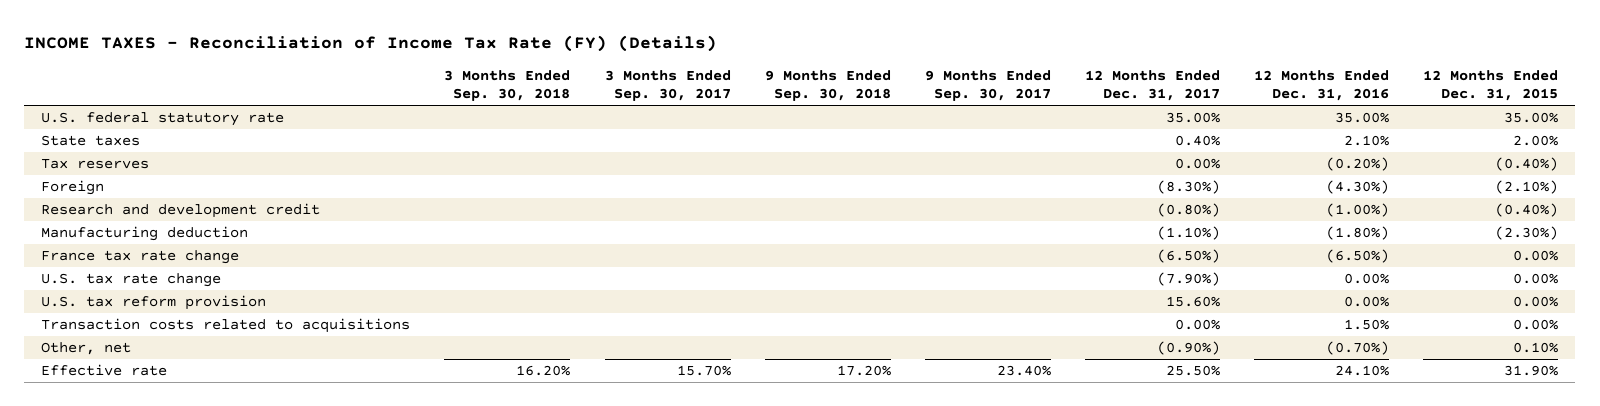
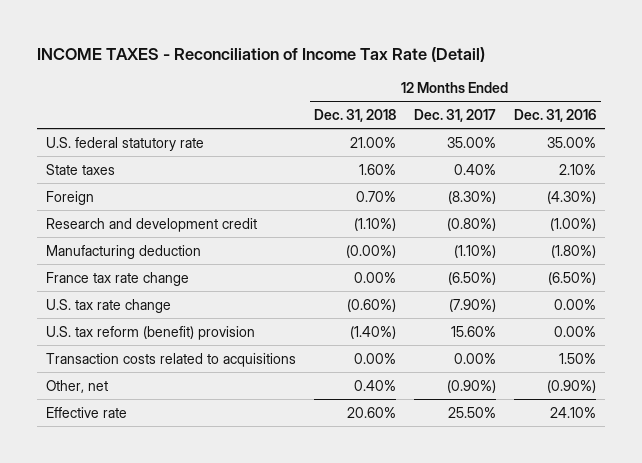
[24,35,718,53] INCOME TAXES - Reconciliation of Income Tax Rate (FY) (Details) -> [37,46,486,62] INCOME TAXES - Reconciliation of Income Tax Rate (Detail)
[444,69,571,102] 3 Months Ended Sep. 30, 2018 -> none
[604,69,731,102] 3 Months Ended Sep. 30, 2017 -> none
[764,69,891,102] 9 Months Ended Sep. 30, 2018 -> none
[924,69,1051,102] 9 Months Ended Sep. 30, 2017 -> none
[1423,69,1559,102] 12 Months Ended Dec. 31, 2015 -> none
none -> [314,108,397,122] Dec. 31, 2018
[41,159,150,170] Tax reserves -> none
[41,295,267,311] U.S. tax reform provision -> [46,325,256,340] U.S. tax reform (benefit) provision
[1326,341,1390,356] (0.70%) -> [547,379,597,393] (0.90%)

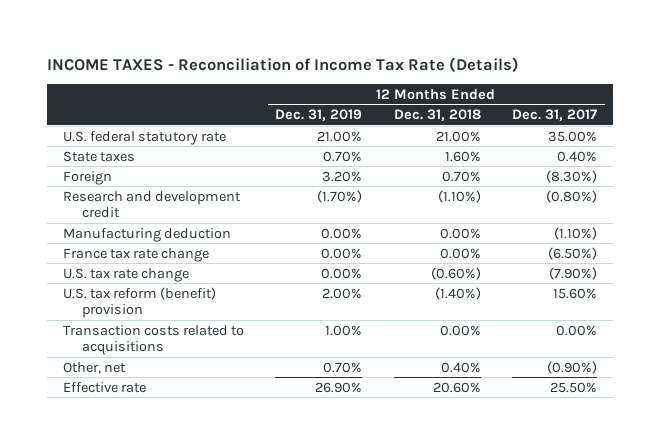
[37,46,486,62] INCOME TAXES - Reconciliation of Income Tax Rate (Detail) -> [47,56,520,72] INCOME TAXES - Reconciliation of Income Tax Rate (Details)
[514,108,597,122] Dec. 31, 2016 -> none
none -> [275,108,363,121] Dec. 31, 2019
[346,244,397,258] (0.00%) -> [439,227,481,239] 0.00%

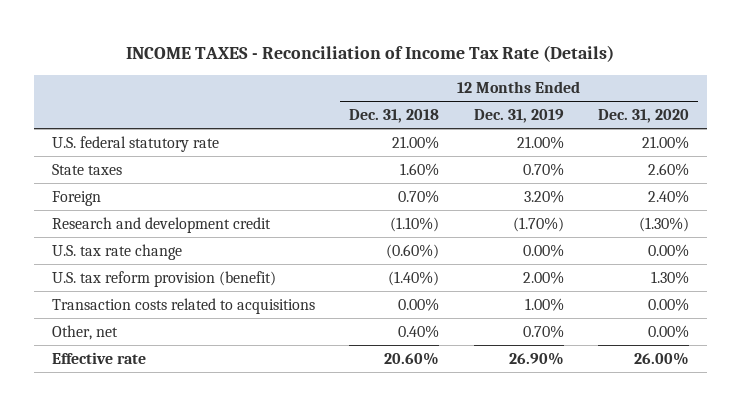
[512,108,598,121] Dec. 31, 2017 -> none
none -> [598,109,690,124] Dec. 31, 2020
[63,227,232,242] Manufacturing deduction -> none
[63,247,210,262] France tax rate change -> none
[63,286,217,319] U.S. tax reform (benefit) provision -> [51,270,276,287] U.S. tax reform provision (benefit)

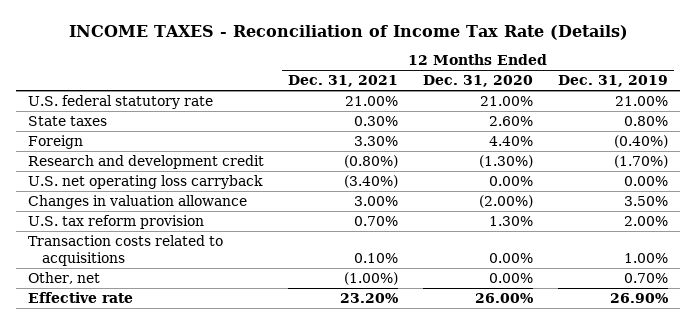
[349,109,440,124] Dec. 31, 2018 -> none
none -> [288,75,399,88] Dec. 31, 2021
[522,162,564,176] 0.70% -> [623,115,668,126] 0.80%
[523,189,564,203] 3.20% -> [613,134,668,148] (0.40%)
[648,189,690,203] 2.40% -> [488,135,533,146] 4.40%
[51,243,182,260] U.S. tax rate change -> none
none -> [27,174,263,189] U.S. net operating loss carryback
none -> [27,194,247,209] Changes in valuation allowance
[51,270,276,287] U.S. tax reform provision (benefit) -> [27,214,204,229] U.S. tax reform provision

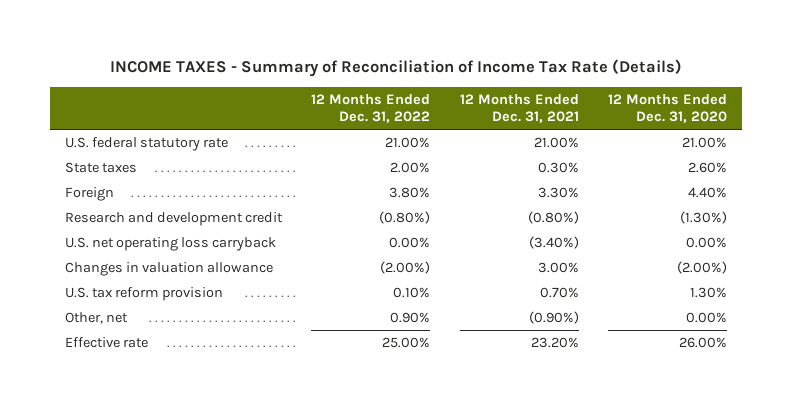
[68,24,628,40] INCOME TAXES - Reconciliation of Income Tax Rate (Details) -> [109,59,682,78] INCOME TAXES - Summary of Reconciliation of Income Tax Rate (Details)
[557,75,668,88] Dec. 31, 2019 -> none
none -> [311,93,431,124] 12 Months Ended Dec. 31, 2022
[27,234,223,266] Transaction costs related to acquisitions -> none
[344,271,399,285] (1.00%) -> [528,310,579,324] (0.90%)

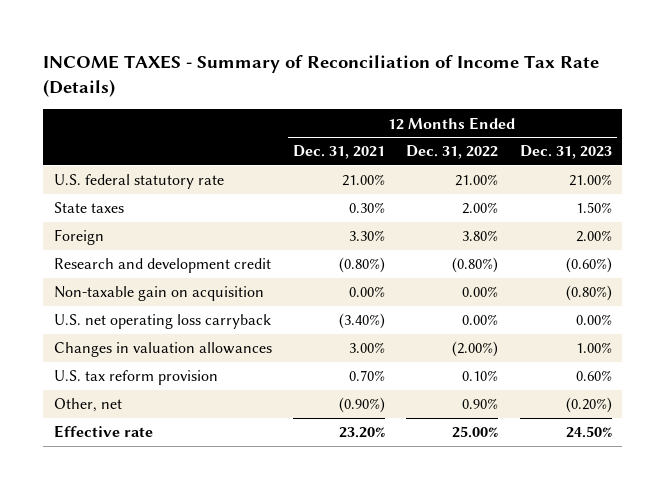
[607,93,727,124] 12 Months Ended Dec. 31, 2020 -> none
none -> [519,145,612,160] Dec. 31, 2023
none -> [53,286,264,302] Non-taxable gain on acquisition
[64,261,273,276] Changes in valuation allowance -> [53,342,272,358] Changes in valuation allowances

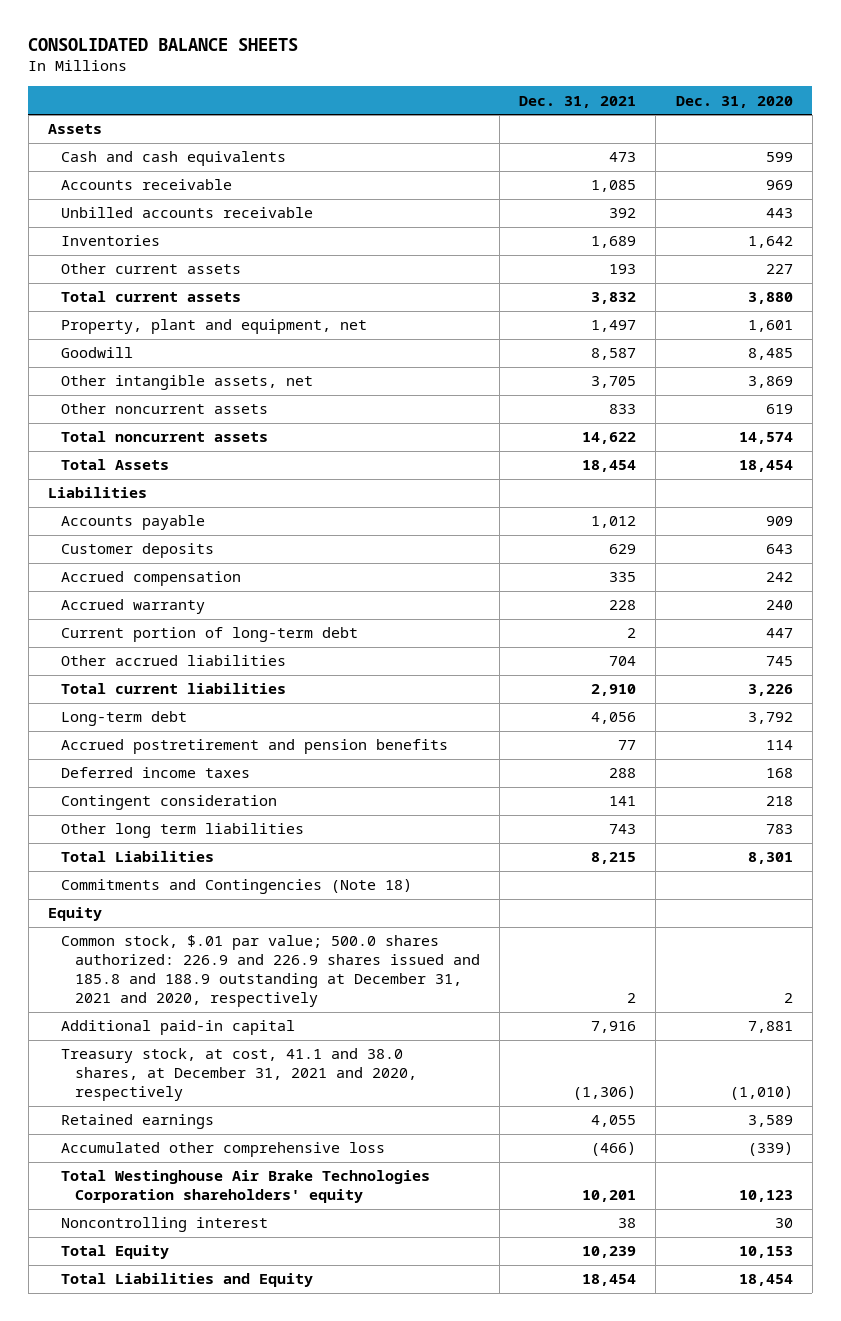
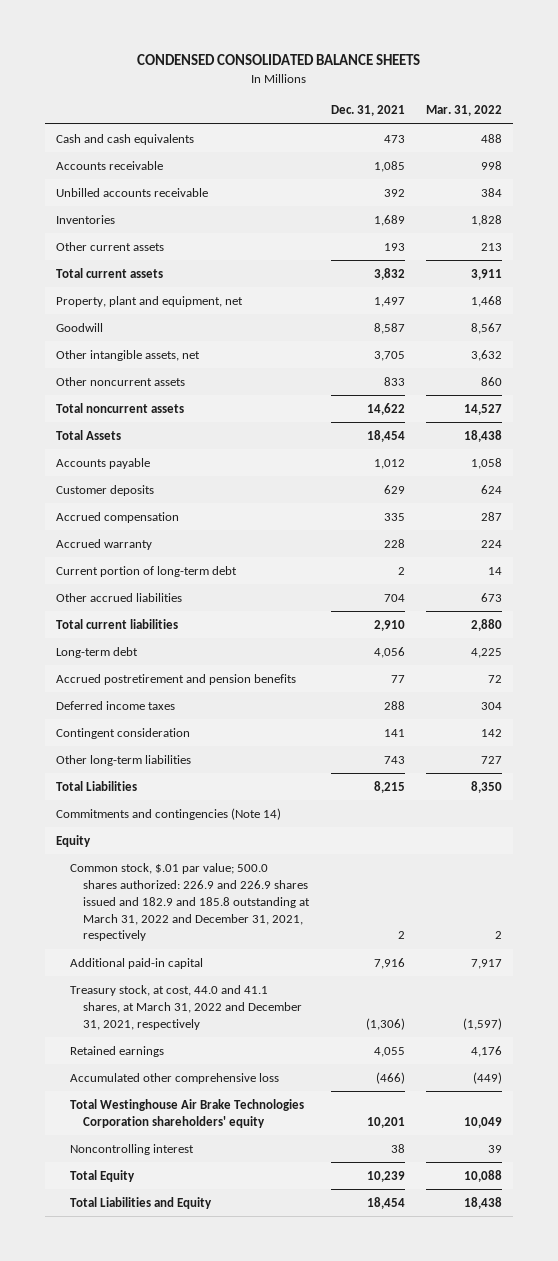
[28,38,299,52] CONSOLIDATED BALANCE SHEETS -> [137,54,421,66] CONDENSED CONSOLIDATED BALANCE SHEETS
[675,95,793,108] Dec. 31, 2020 -> none
none -> [426,105,503,117] Mar. 31, 2022
[48,124,103,135] Assets -> none
[48,487,148,499] Liabilities -> none
[61,823,305,839] Other long term liabilities -> [55,754,191,766] Other long-term liabilities
[61,879,413,895] Commitments and Contingencies (Note 18) -> [55,807,281,820] Commitments and contingencies (Note 14)
[61,935,480,1008] Common stock, $.01 par value; 500.0 shares authorized: 226.9 and 226.9 shares issued and 185.8 and 188.9 outstanding at December 31, 2021 and 2020, respectively -> [69,862,311,942] Common stock, $.01 par value; 500.0 shares authorized: 226.9 and 226.9 shares issued and 182.9 and 185.8 outstanding at March 31, 2022 and December 31, 2021, respectively
[61,1048,417,1102] Treasury stock, at cost, 41.1 and 38.0 shares, at December 31, 2021 and 2020, respectively -> [69,984,303,1030] Treasury stock, at cost, 44.0 and 41.1 shares, at March 31, 2022 and December 31, 2021, respectively

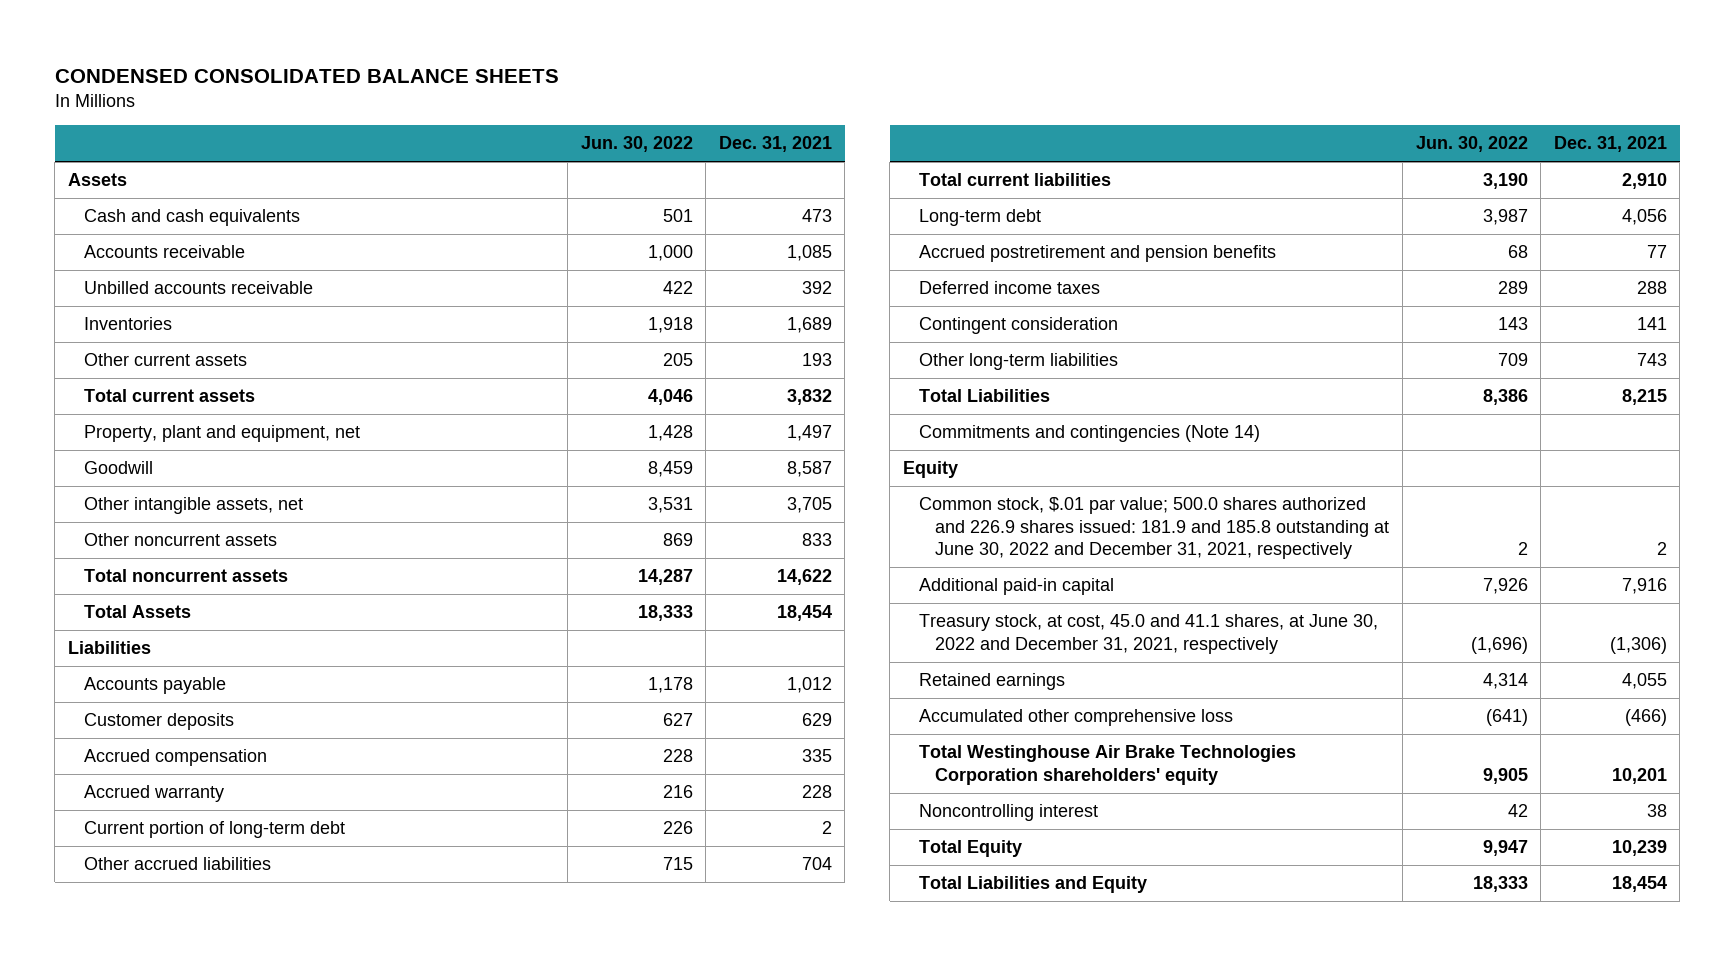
[426,105,503,117] Mar. 31, 2022 -> none
none -> [580,136,693,153] Jun. 30, 2022
none -> [67,173,127,187] Assets
none -> [67,641,151,655] Liabilities
[69,862,311,942] Common stock, $.01 par value; 500.0 shares authorized: 226.9 and 226.9 shares issued and 182.9 and 185.8 outstanding at March 31, 2022 and December 31, 2021, respectively -> [919,497,1390,560] Common stock, $.01 par value; 500.0 shares authorized and 226.9 shares issued: 181.9 and 185.8 outstanding at June 30, 2022 and December 31, 2021, respectively
[69,984,303,1030] Treasury stock, at cost, 44.0 and 41.1 shares, at March 31, 2022 and December 31, 2021, respectively -> [919,614,1379,654] Treasury stock, at cost, 45.0 and 41.1 shares, at June 30, 2022 and December 31, 2021, respectively

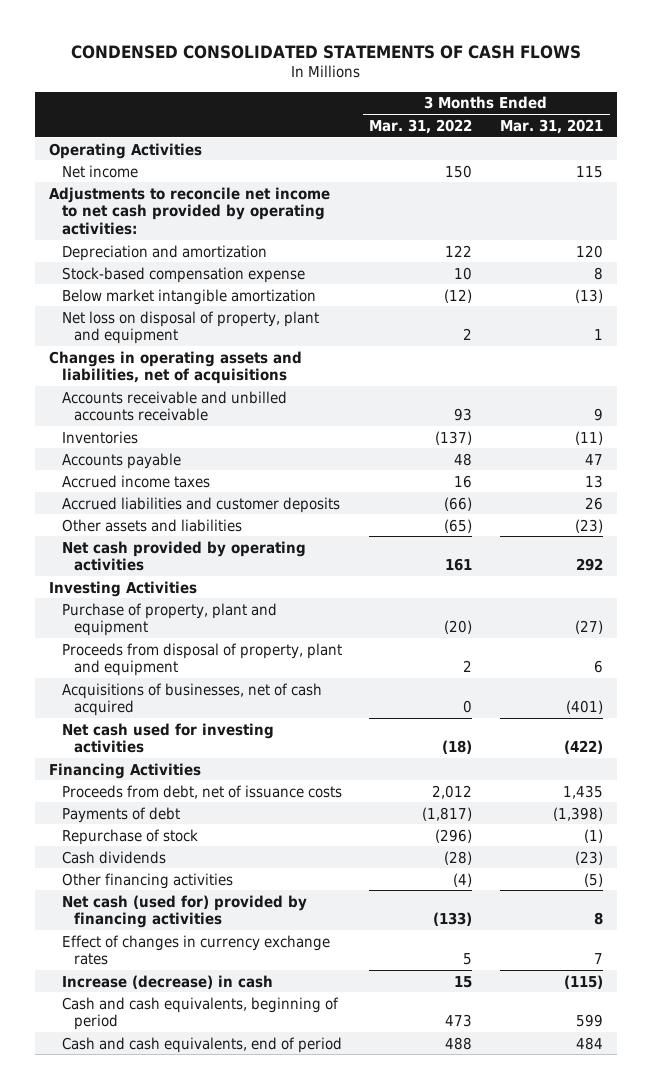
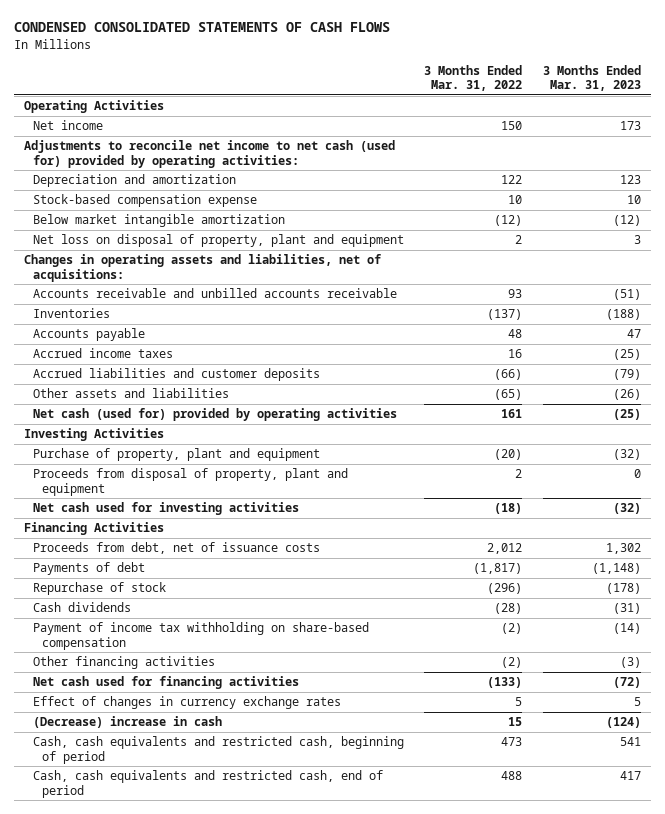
[500,118,604,134] Mar. 31, 2021 -> none
none -> [542,64,641,91] 3 Months Ended Mar. 31, 2023
[48,186,330,235] Adjustments to reconcile net income to net cash provided by operating activities: -> [24,140,396,168] Adjustments to reconcile net income to net cash (used for) provided by operating activities:
[48,350,302,385] Changes in operating assets and liabilities, net of acquisitions -> [24,254,382,282] Changes in operating assets and liabilities, net of acquisitions:
[61,540,306,572] Net cash provided by operating activities -> [32,408,397,422] Net cash (used for) provided by operating activities
[61,682,322,717] Acquisitions of businesses, net of cash acquired -> none
none -> [32,622,369,650] Payment of income tax withholding on share-based compensation
[453,872,473,887] (4) -> [501,657,523,669] (2)
[61,894,307,929] Net cash (used for) provided by financing activities -> [32,676,299,690] Net cash used for financing activities
[61,974,273,989] Increase (decrease) in cash -> [32,716,222,729] (Decrease) increase in cash
[61,996,339,1031] Cash and cash equivalents, beginning of period -> [32,736,404,764] Cash, cash equivalents and restricted cash, beginning of period
[61,1036,342,1053] Cash and cash equivalents, end of period -> [32,770,383,798] Cash, cash equivalents and restricted cash, end of period

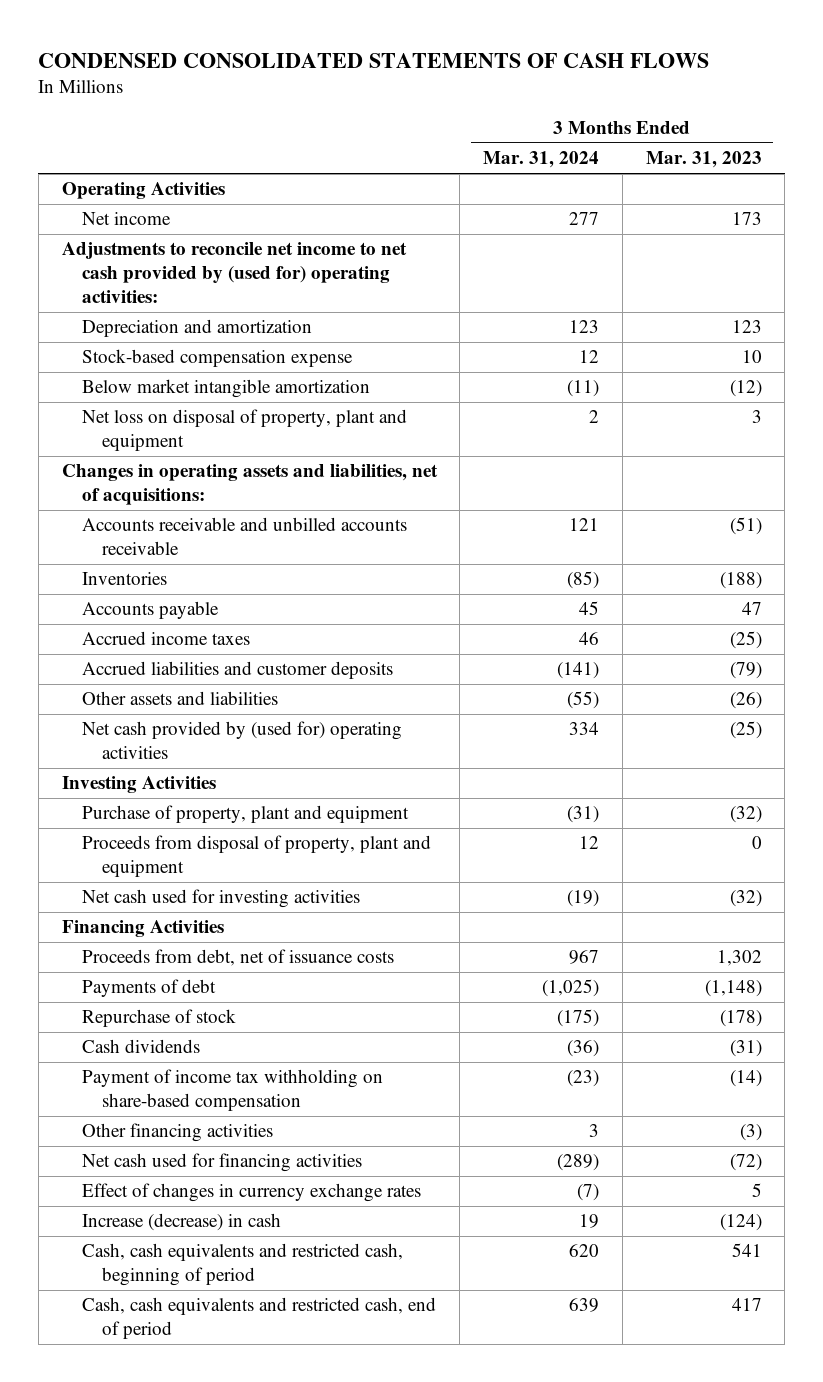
[424,64,523,91] 3 Months Ended Mar. 31, 2022 -> none
none -> [483,151,600,169] Mar. 31, 2024
[24,140,396,168] Adjustments to reconcile net income to net cash (used for) provided by operating activities: -> [61,242,407,304] Adjustments to reconcile net income to net cash provided by (used for) operating activities:
[32,408,397,422] Net cash (used for) provided by operating activities -> [81,721,402,760] Net cash provided by (used for) operating activities
[32,716,222,729] (Decrease) increase in cash -> [81,1213,281,1232] Increase (decrease) in cash

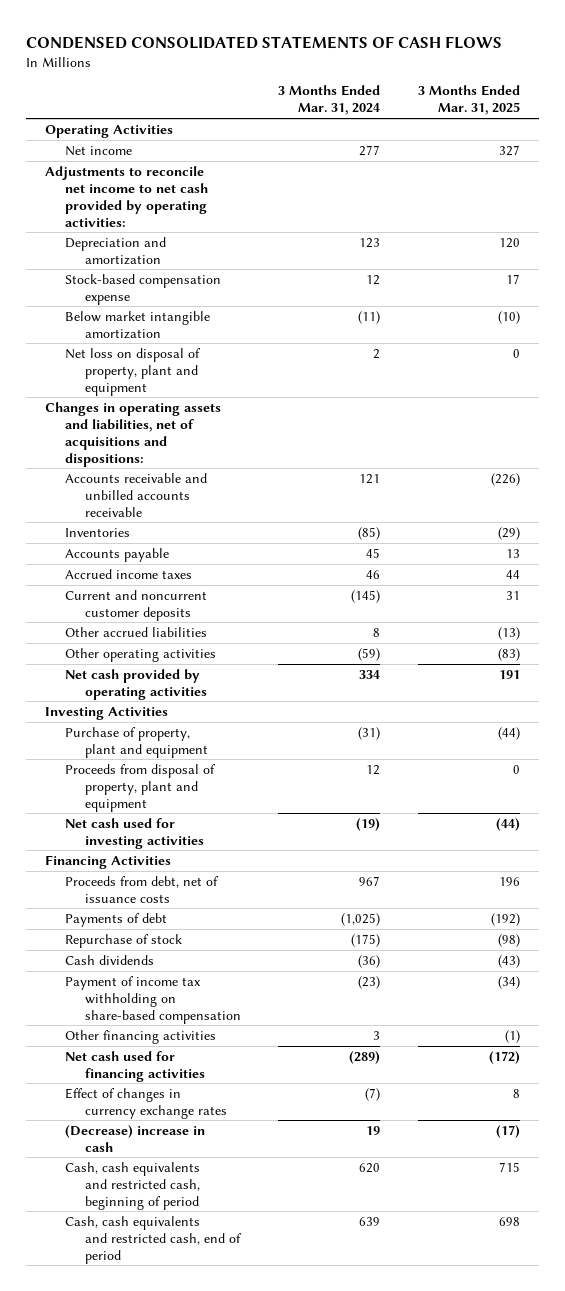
[645,151,762,169] Mar. 31, 2023 -> none
none -> [418,85,521,116] 3 Months Ended Mar. 31, 2025
[61,242,407,304] Adjustments to reconcile net income to net cash provided by (used for) operating activities: -> [44,165,208,227] Adjustments to reconcile net income to net cash provided by operating activities:
[61,464,438,506] Changes in operating assets and liabilities, net of acquisitions: -> [44,401,221,467] Changes in operating assets and liabilities, net of acquisitions and dispositions:
[81,661,393,680] Accrued liabilities and customer deposits -> none
[81,691,278,706] Other assets and liabilities -> none
none -> [64,589,207,621] Current and noncurrent customer deposits
none -> [64,626,207,637] Other accrued liabilities
none -> [64,647,216,662] Other operating activities
[81,721,402,760] Net cash provided by (used for) operating activities -> [64,668,207,700] Net cash provided by operating activities
[81,1213,281,1232] Increase (decrease) in cash -> [64,1124,205,1152] (Decrease) increase in cash

